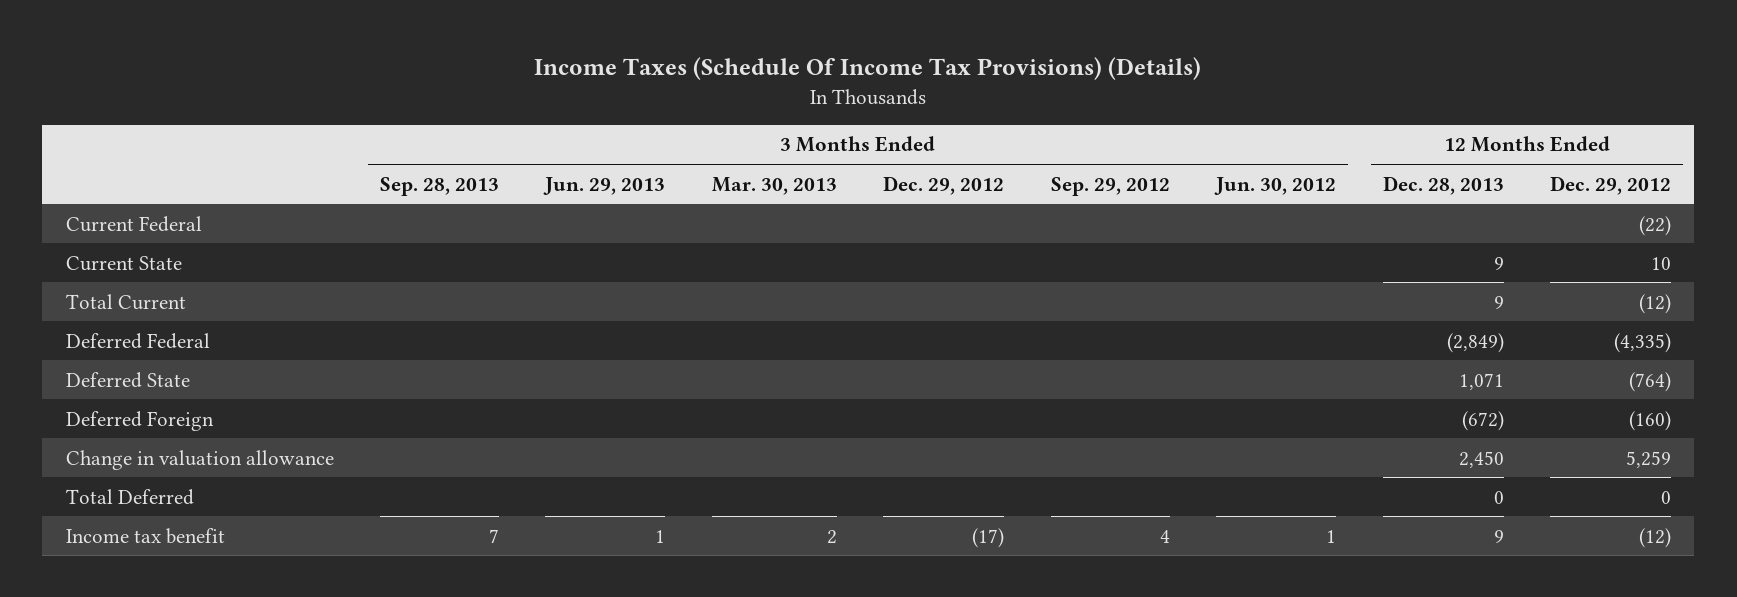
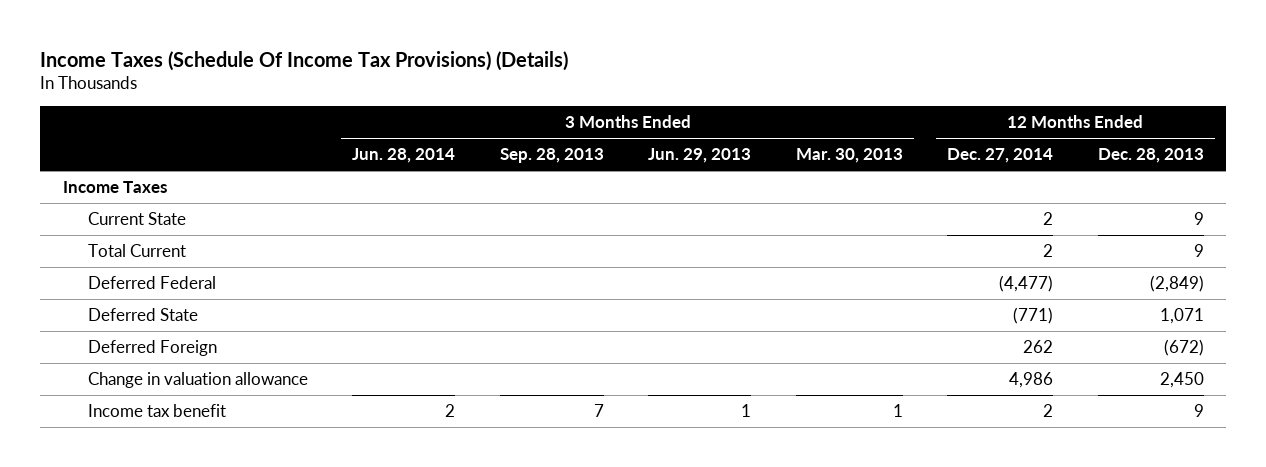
[883,175,1005,195] Dec. 29, 2012 -> none
[1050,176,1170,196] Sep. 29, 2012 -> none
[1214,176,1337,195] Jun. 30, 2012 -> none
[1550,175,1672,195] Dec. 29, 2012 -> none
none -> [352,148,456,164] Jun. 28, 2014
none -> [947,148,1054,164] Dec. 27, 2014
[65,215,202,232] Current Federal -> none
none -> [62,181,167,194] Income Taxes
[65,488,194,505] Total Deferred -> none
[826,529,837,544] 2 -> [892,404,903,418] 1

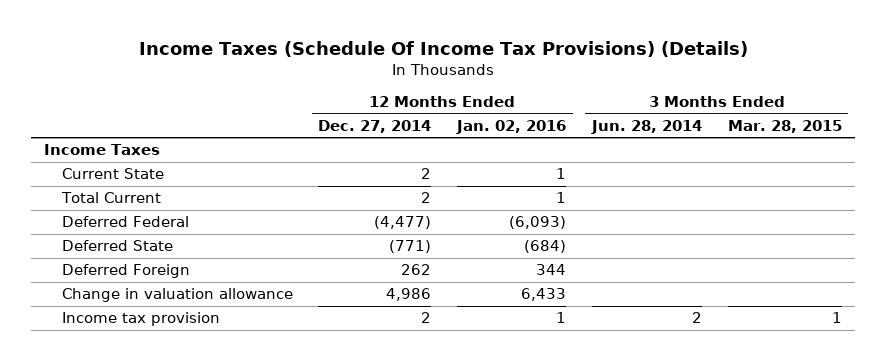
[499,148,604,164] Sep. 28, 2013 -> none
[648,148,752,164] Jun. 29, 2013 -> none
[795,148,903,164] Mar. 30, 2013 -> none
[1097,148,1204,164] Dec. 28, 2013 -> none
none -> [456,119,567,134] Jan. 02, 2016
none -> [727,119,842,133] Mar. 28, 2015
[87,404,226,418] Income tax benefit -> [61,312,220,327] Income tax provision

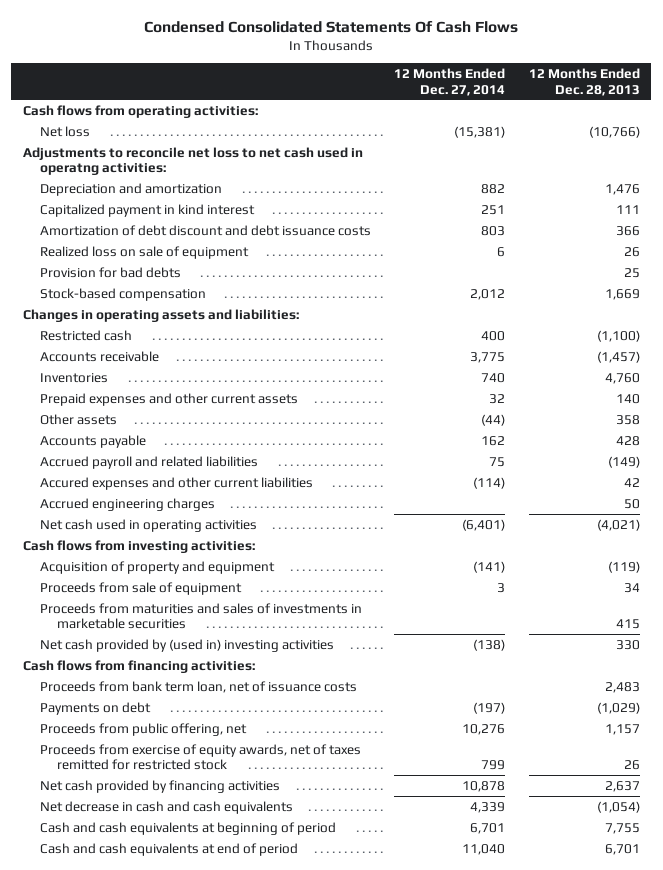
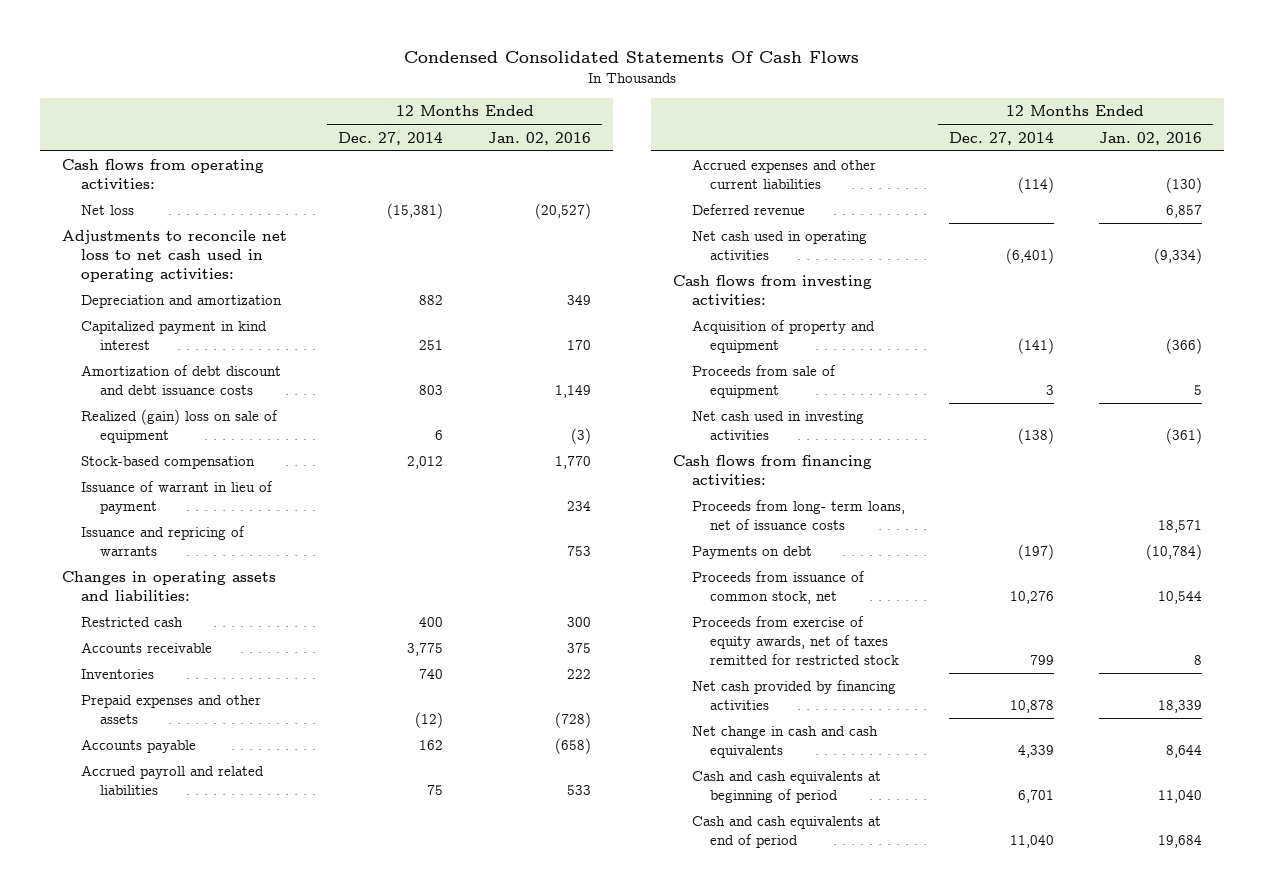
[528,67,640,96] 12 Months Ended Dec. 28, 2013 -> none
none -> [488,131,592,145] Jan. 02, 2016
[22,146,363,176] Adjustments to reconcile net loss to net cash used in operatng activities: -> [62,230,288,283] Adjustments to reconcile net loss to net cash used in operating activities:
[39,266,181,278] Provision for bad debts -> none
[39,245,249,259] Realized loss on sale of equipment -> [80,409,278,444] Realized (gain) loss on sale of equipment
none -> [80,481,273,515] Issuance of warrant in lieu of payment
none -> [80,526,245,557] Issuance and repricing of warrants
[39,413,117,425] Other assets -> none
[39,392,298,406] Prepaid expenses and other current assets -> [80,695,261,725] Prepaid expenses and other assets
[489,393,506,404] 32 -> [415,712,444,729] (12)
[39,497,215,511] Accrued engineering charges -> none
[39,476,313,490] Accured expenses and other current liabilities -> [691,159,876,190] Accrued expenses and other current liabilities
none -> [691,204,805,216] Deferred revenue
[39,602,362,630] Proceeds from maturities and sales of investments in marketable securities -> none
[39,638,334,652] Net cash provided by (used in) investing activities -> [691,411,864,441] Net cash used in investing activities
[39,680,357,693] Proceeds from bank term loan, net of issuance costs -> [691,500,905,531] Proceeds from long- term loans, net of issuance costs
[39,722,247,736] Proceeds from public offering, net -> [691,571,865,605] Proceeds from issuance of common stock, net
[39,800,293,814] Net decrease in cash and cash equivalents -> [691,726,878,759] Net change in cash and cash equivalents

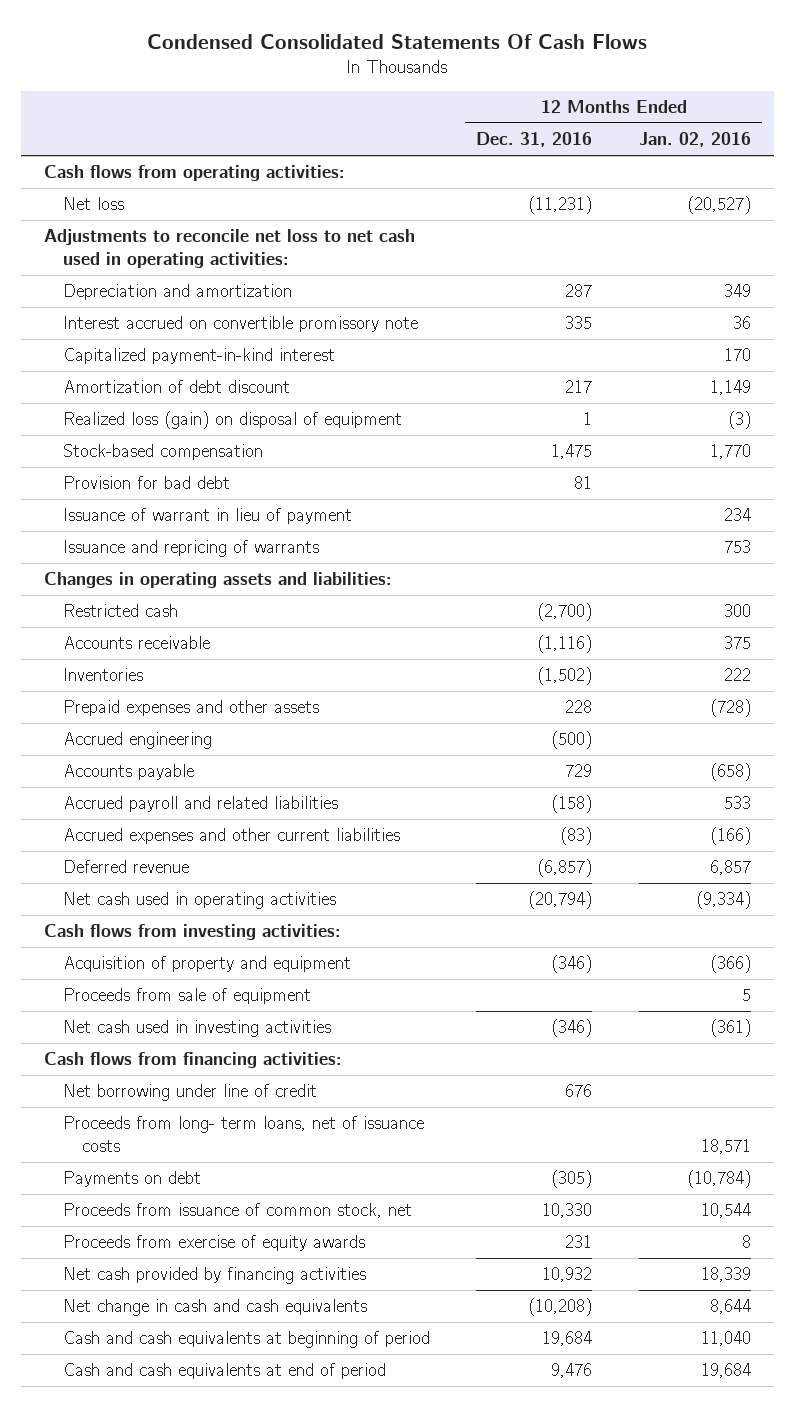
[338,131,444,145] Dec. 27, 2014 -> none
none -> [476,132,593,148] Dec. 31, 2016
none -> [63,316,419,333] Interest accrued on convertible promissory note
[80,321,267,351] Capitalized payment in kind interest -> [63,348,336,365] Capitalized payment-in-kind interest
[80,365,281,396] Amortization of debt discount and debt issuance costs -> [63,380,291,394] Amortization of debt discount
[80,409,278,444] Realized (gain) loss on sale of equipment -> [63,411,403,430] Realized loss (gain) on disposal of equipment
none -> [63,476,231,490] Provision for bad debt
none -> [63,732,213,750] Accrued engineering
[1165,177,1202,194] (130) -> [709,827,751,846] (166)
none -> [63,1084,318,1102] Net borrowing under line of credit
[691,616,900,666] Proceeds from exercise of equity awards, net of taxes remitted for restricted stock -> [63,1235,366,1252] Proceeds from exercise of equity awards

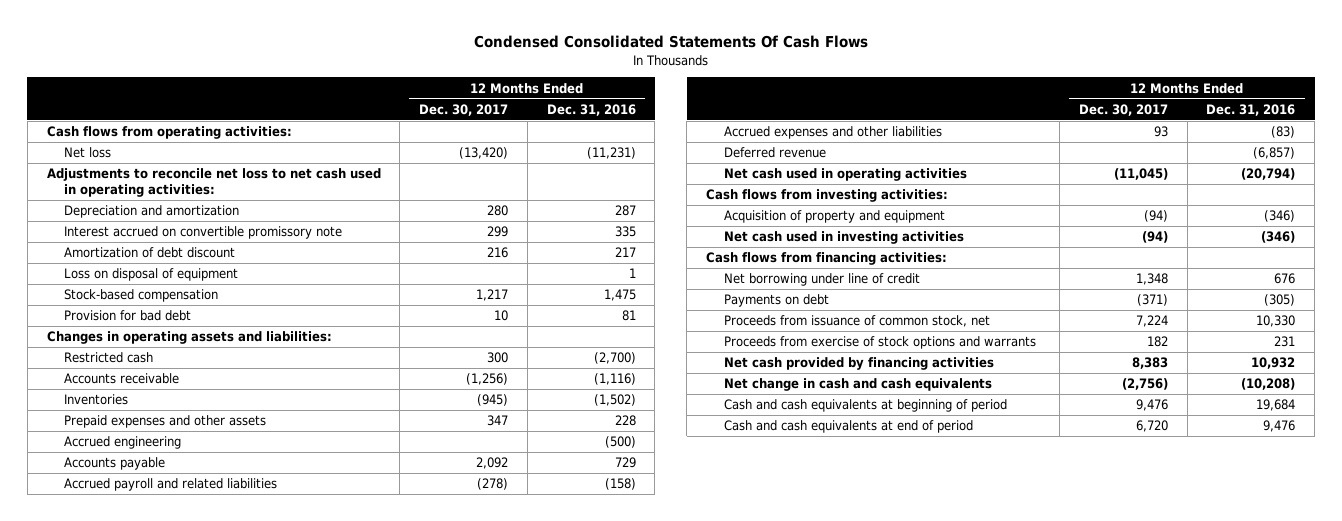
[638,132,751,148] Jan. 02, 2016 -> none
none -> [419,103,509,116] Dec. 30, 2017
[63,348,336,365] Capitalized payment-in-kind interest -> none
[63,411,403,430] Realized loss (gain) on disposal of equipment -> [63,268,238,282] Loss on disposal of equipment
[63,508,353,525] Issuance of warrant in lieu of payment -> none
[63,540,320,558] Issuance and repricing of warrants -> none
[63,828,401,845] Accrued expenses and other current liabilities -> [723,126,942,140] Accrued expenses and other liabilities
[63,988,312,1005] Proceeds from sale of equipment -> none
[63,1116,425,1152] Proceeds from long- term loans, net of issuance costs -> none
[63,1235,366,1252] Proceeds from exercise of equity awards -> [723,336,1036,350] Proceeds from exercise of stock options and warrants

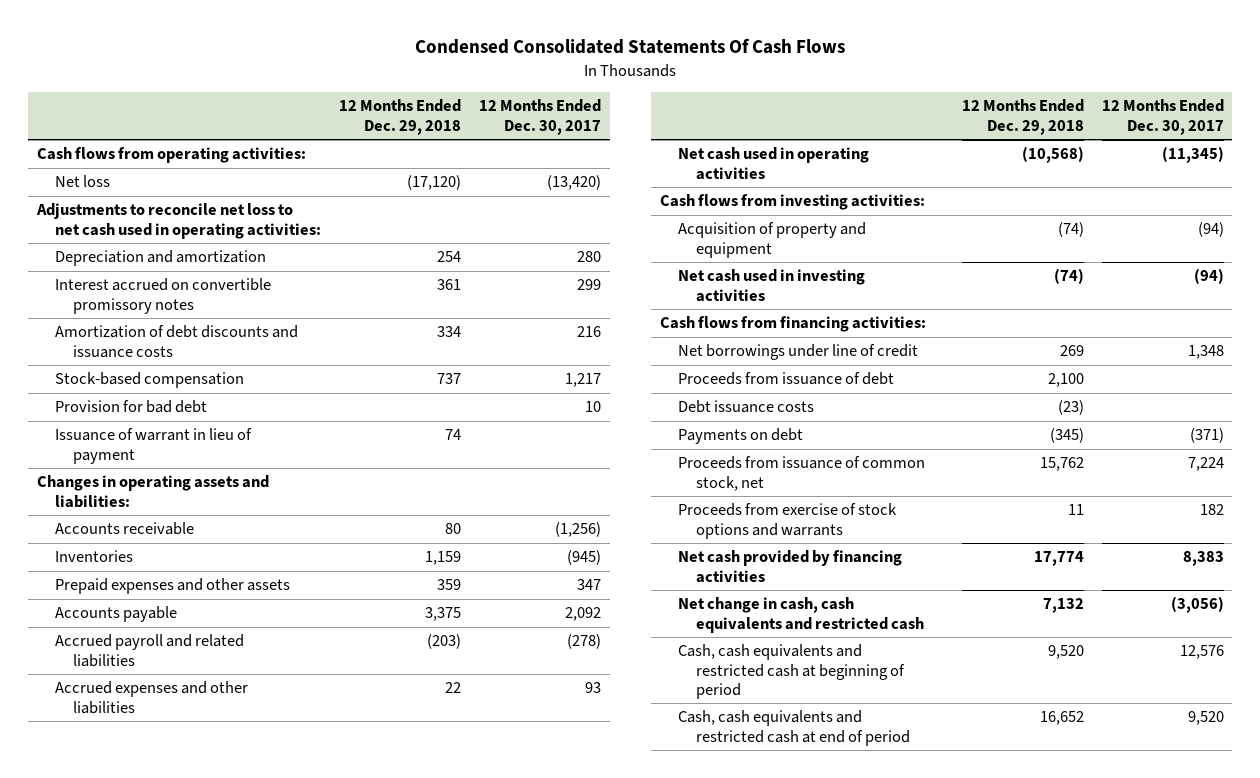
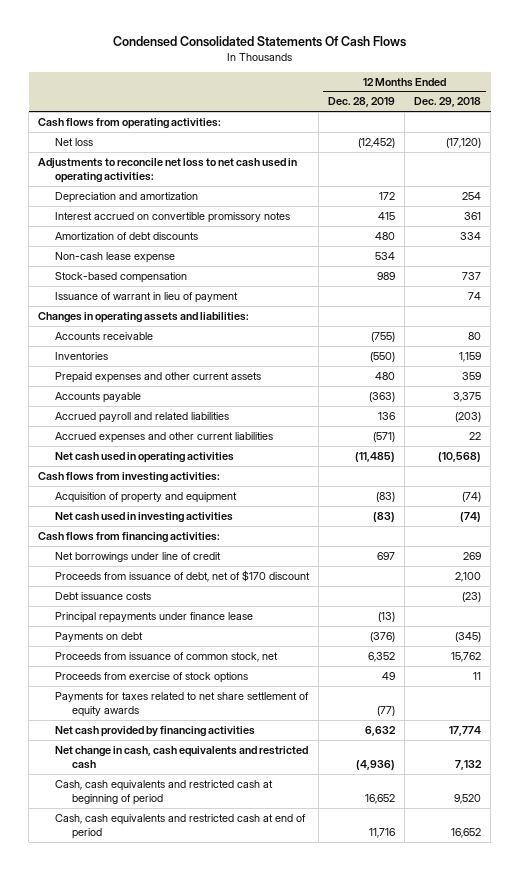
[478,99,601,135] 12 Months Ended Dec. 30, 2017 -> none
none -> [328,97,396,108] Dec. 28, 2019
[54,325,298,358] Amortization of debt discounts and issuance costs -> [55,231,199,240] Amortization of debt discounts
none -> [55,251,176,263] Non-cash lease expense
[54,400,207,414] Provision for bad debt -> none
[54,578,290,595] Prepaid expenses and other assets -> [55,371,262,383] Prepaid expenses and other current assets
[54,681,248,714] Accrued expenses and other liabilities -> [55,431,274,443] Accrued expenses and other current liabilities
[677,372,894,386] Proceeds from issuance of debt -> [55,569,311,582] Proceeds from issuance of debt, net of $170 discount
none -> [55,611,254,623] Principal repayments under finance lease
[677,503,897,539] Proceeds from exercise of stock options and warrants -> [55,671,249,683] Proceeds from exercise of stock options
none -> [55,691,310,717] Payments for taxes related to net share settlement of equity awards

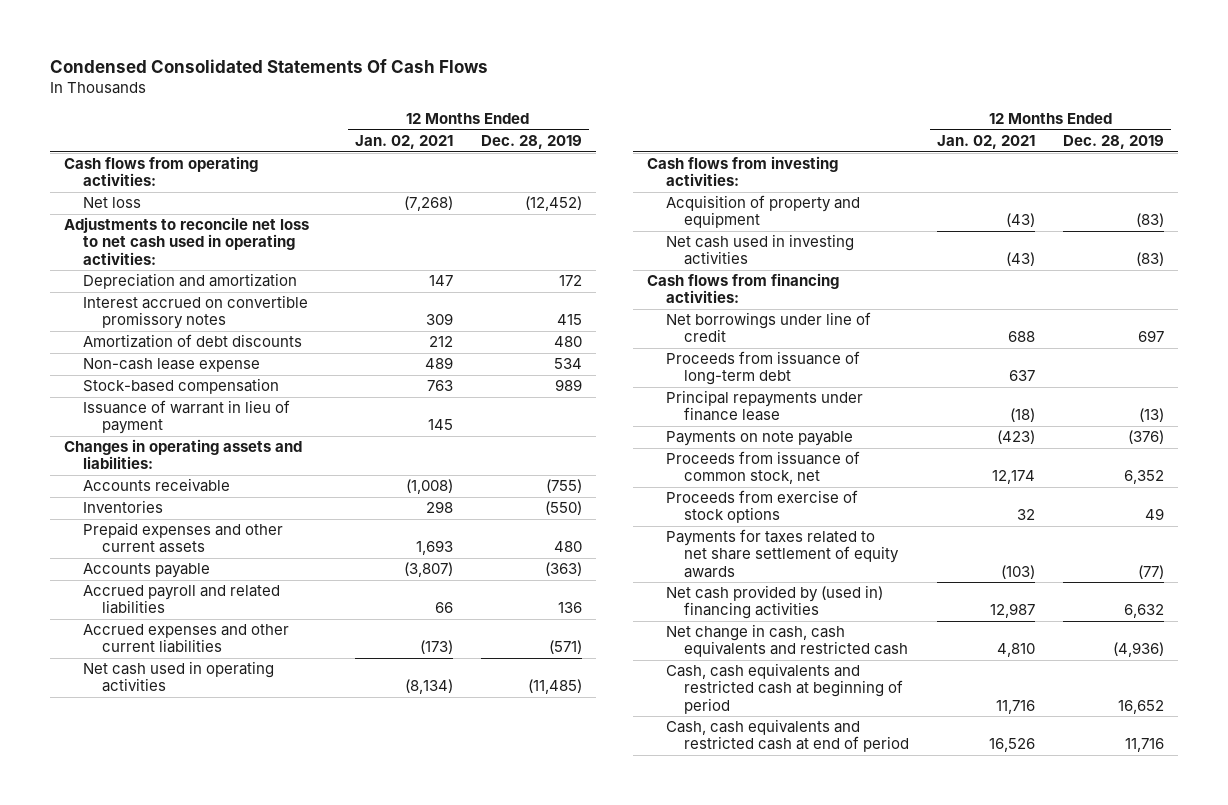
[414,97,482,108] Dec. 29, 2018 -> none
none -> [354,135,453,150] Jan. 02, 2021
[55,591,152,600] Debt issuance costs -> none
[55,569,311,582] Proceeds from issuance of debt, net of $170 discount -> [665,351,860,386] Proceeds from issuance of long-term debt
[55,631,144,642] Payments on debt -> [665,431,853,447] Payments on note payable
[55,725,256,737] Net cash provided by financing activities -> [665,585,883,620] Net cash provided by (used in) financing activities

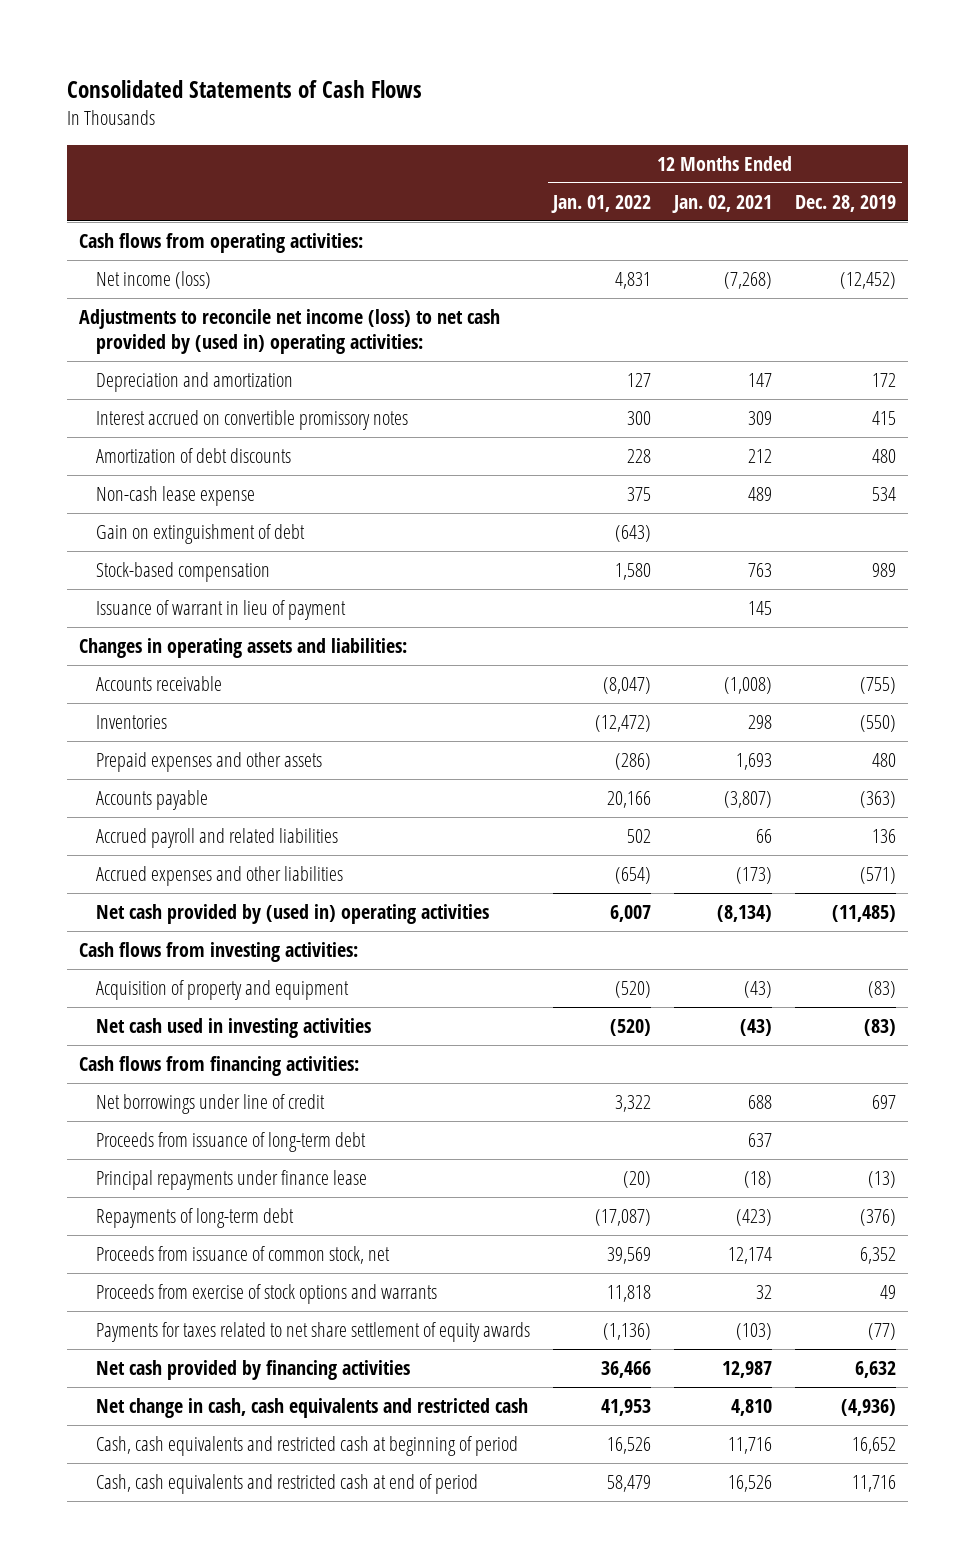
[50,59,489,74] Condensed Consolidated Statements Of Cash Flows -> [67,80,423,99] Consolidated Statements of Cash Flows
none -> [551,194,652,213] Jan. 01, 2022
[83,197,142,209] Net loss -> [96,270,212,289] Net income (loss)
[64,217,310,265] Adjustments to reconcile net loss to net cash used in operating activities: -> [78,308,500,354] Adjustments to reconcile net income (loss) to net cash provided by (used in) operating activities:
none -> [96,523,306,544] Gain on extinguishment of debt
[83,522,284,554] Prepaid expenses and other current assets -> [96,751,323,772] Prepaid expenses and other assets
[83,624,290,654] Accrued expenses and other current liabilities -> [96,865,344,886] Accrued expenses and other liabilities
[83,661,275,693] Net cash used in operating activities -> [96,903,490,924] Net cash provided by (used in) operating activities
[665,431,853,447] Payments on note payable -> [96,1207,295,1228] Repayments of long-term debt
[665,490,858,524] Proceeds from exercise of stock options -> [96,1283,438,1304] Proceeds from exercise of stock options and warrants
[665,585,883,620] Net cash provided by (used in) financing activities -> [96,1359,411,1380] Net cash provided by financing activities

